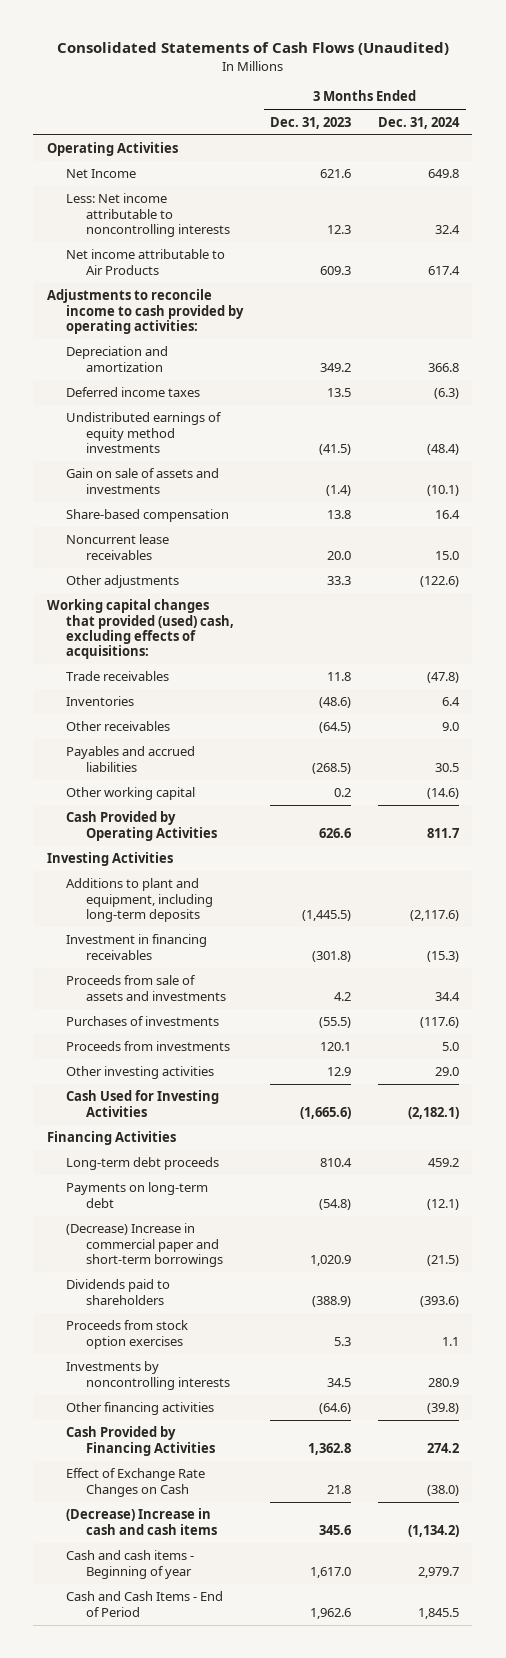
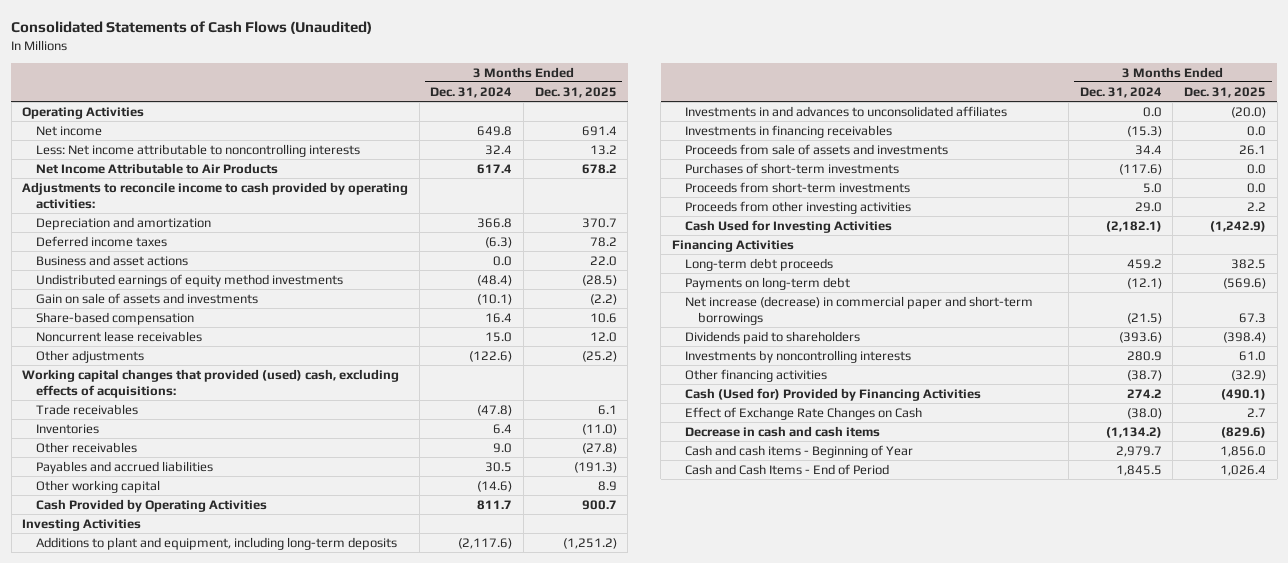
[270,116,352,129] Dec. 31, 2023 -> none
none -> [534,86,617,98] Dec. 31, 2025
[66,169,137,179] Net Income -> [35,125,102,136] Net income
[66,249,226,275] Net income attributable to Air Products -> [35,162,278,174] Net Income Attributable to Air Products
none -> [35,254,188,266] Business and asset actions
none -> [685,105,1008,117] Investments in and advances to unconsolidated affiliates
[66,934,208,960] Investment in financing receivables -> [685,124,893,138] Investments in financing receivables
[66,1016,220,1027] Purchases of investments -> [685,162,900,174] Purchases of short-term investments
[66,1041,231,1052] Proceeds from investments -> [685,181,911,193] Proceeds from short-term investments
[66,1066,215,1080] Other investing activities -> [685,200,912,214] Proceeds from other investing activities
[66,1223,224,1267] (Decrease) Increase in commercial paper and short-term borrowings -> [685,295,1034,325] Net increase (decrease) in commercial paper and short-term borrowings
[66,1320,189,1349] Proceeds from stock option exercises -> none
[427,1403,460,1415] (39.8) -> [1126,369,1162,381] (38.7)
[66,1426,216,1456] Cash Provided by Financing Activities -> [685,387,982,401] Cash (Used for) Provided by Financing Activities
[66,1508,218,1535] (Decrease) Increase in cash and cash items -> [685,425,881,437] Decrease in cash and cash items
[66,1550,195,1579] Cash and cash items - Beginning of year -> [685,444,914,458] Cash and cash items - Beginning of Year

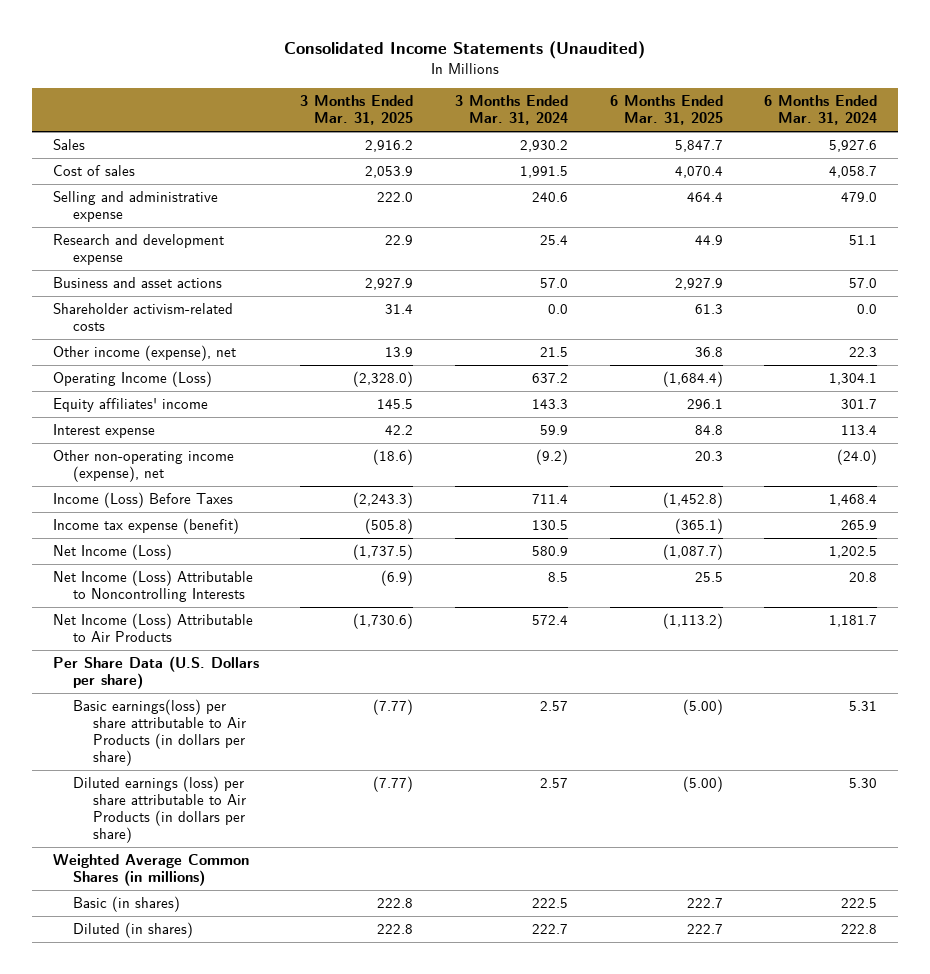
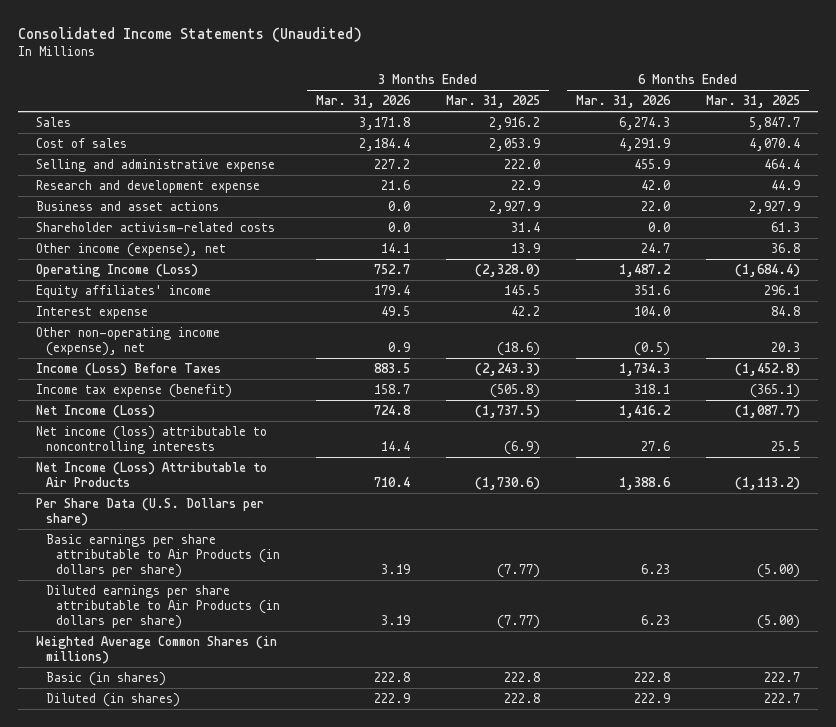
[455,95,569,126] 3 Months Ended Mar. 31, 2024 -> none
[764,95,878,126] 6 Months Ended Mar. 31, 2024 -> none
none -> [315,95,411,109] Mar. 31, 2026
none -> [575,95,671,109] Mar. 31, 2026
[52,570,253,603] Net Income (Loss) Attributable to Noncontrolling Interests -> [36,425,268,455] Net income (loss) attributable to noncontrolling interests
[72,699,246,767] Basic earnings(loss) per share attributable to Air Products (in dollars per share) -> [46,533,280,579] Basic earnings per share attributable to Air Products (in dollars per share)
[72,776,246,844] Diluted earnings (loss) per share attributable to Air Products (in dollars per share) -> [46,584,280,630] Diluted earnings per share attributable to Air Products (in dollars per share)

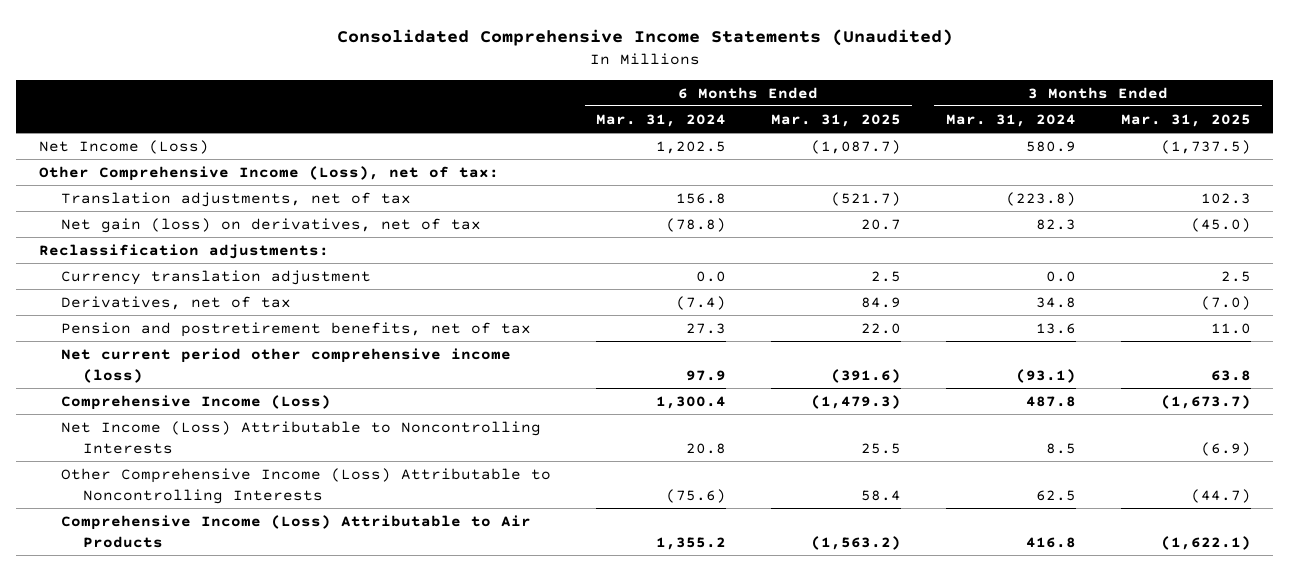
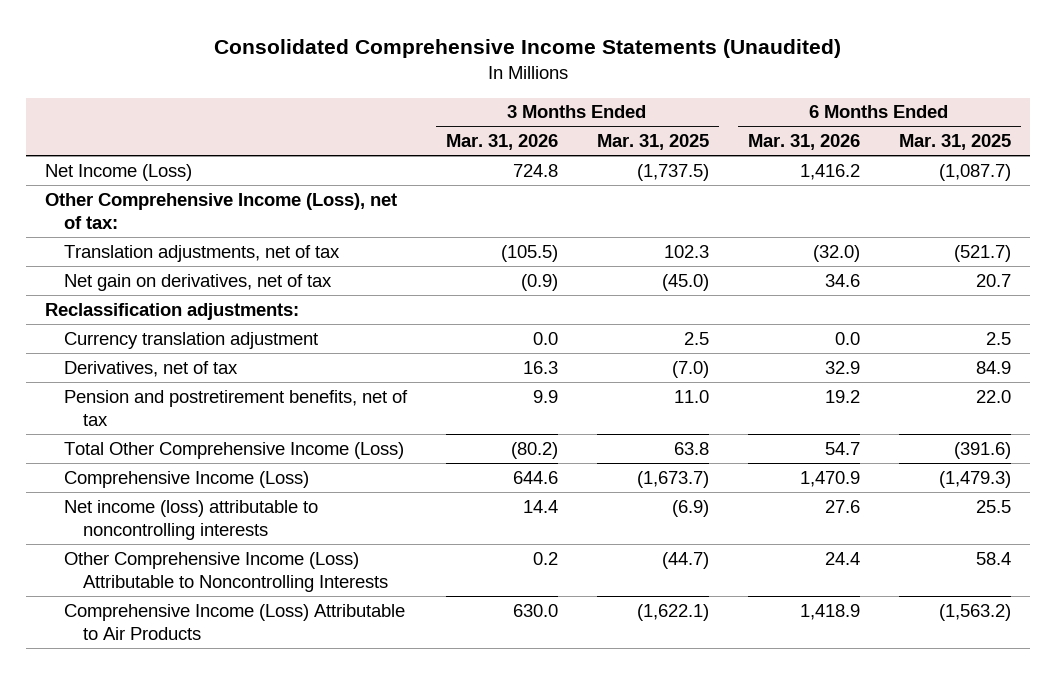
[595,113,726,127] Mar. 31, 2024 -> none
[945,113,1076,127] Mar. 31, 2024 -> none
none -> [446,134,559,151] Mar. 31, 2026
none -> [747,134,860,151] Mar. 31, 2026
[60,217,481,233] Net gain (loss) on derivatives, net of tax -> [64,273,333,291] Net gain on derivatives, net of tax
[60,347,511,383] Net current period other comprehensive income (loss) -> [64,441,405,459] Total Other Comprehensive Income (Loss)
[60,420,541,454] Net Income (Loss) Attributable to Noncontrolling Interests -> [64,499,319,540] Net income (loss) attributable to noncontrolling interests

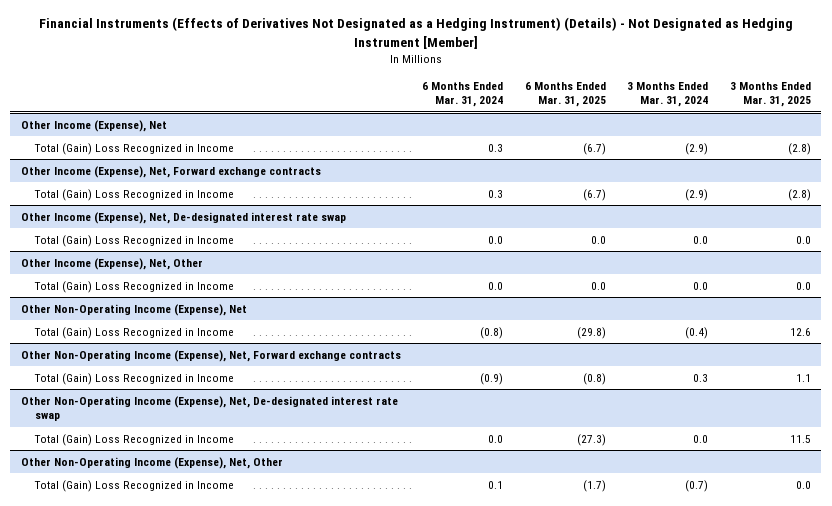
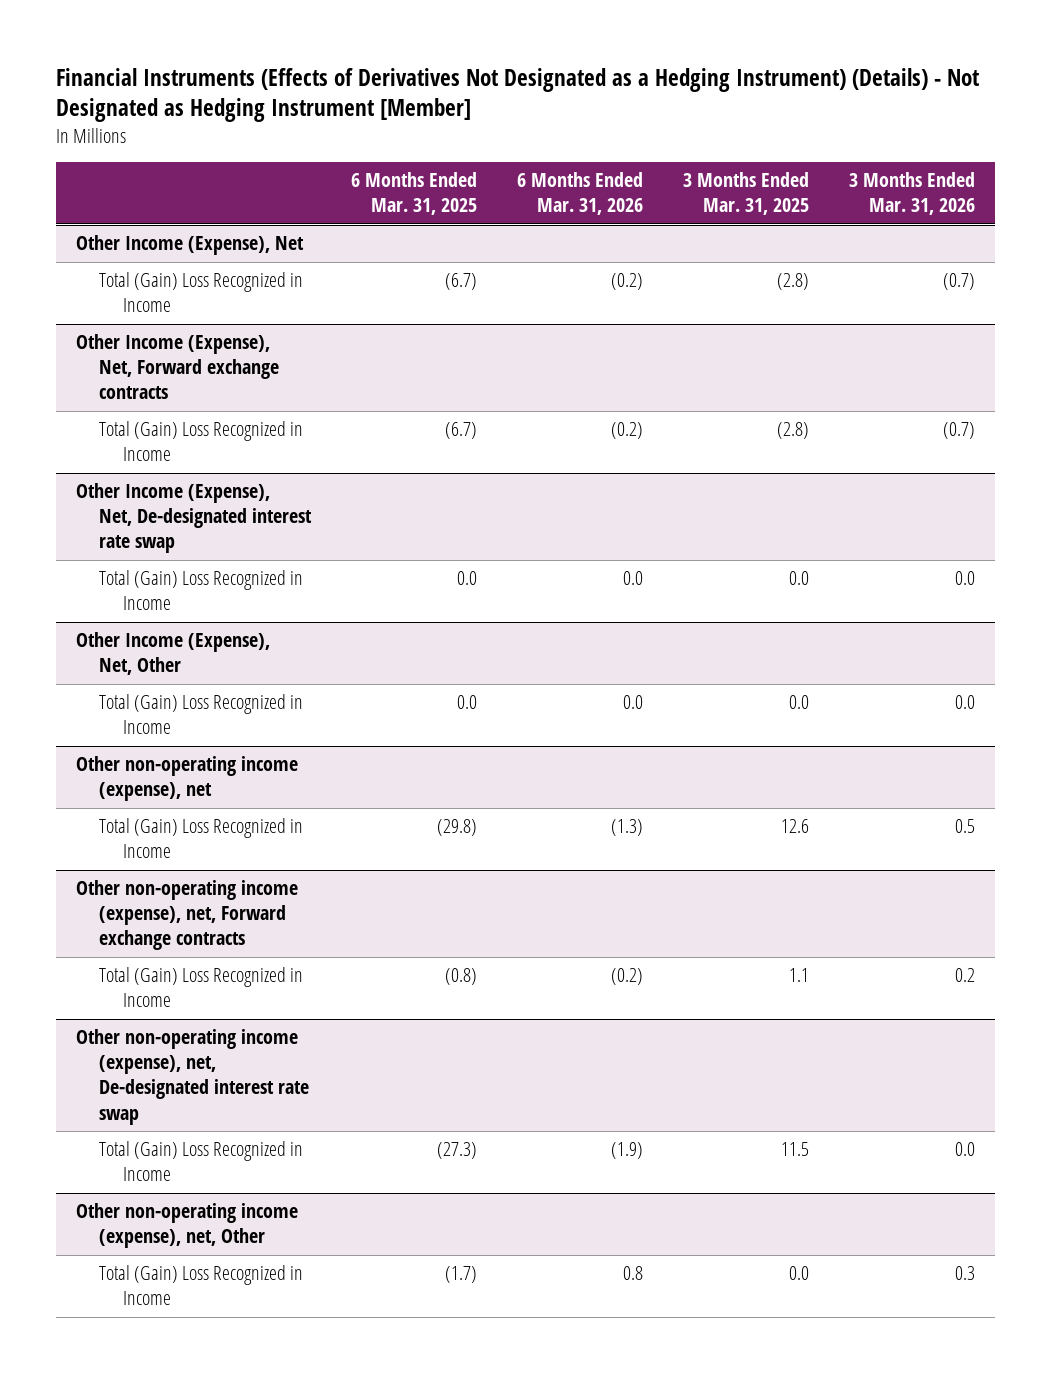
[422,82,504,108] 6 Months Ended Mar. 31, 2024 -> none
[627,82,709,108] 3 Months Ended Mar. 31, 2024 -> none
none -> [517,172,644,216] 6 Months Ended Mar. 31, 2026
none -> [848,172,975,216] 3 Months Ended Mar. 31, 2026
[20,303,247,316] Other Non-Operating Income (Expense), Net -> [76,756,299,802] Other non-operating income (expense), net
[20,349,401,362] Other Non-Operating Income (Expense), Net, Forward exchange contracts -> [76,880,299,951] Other non-operating income (expense), net, Forward exchange contracts
[20,395,398,422] Other Non-Operating Income (Expense), Net, De-designated interest rate swap -> [76,1029,310,1125] Other non-operating income (expense), net, De-designated interest rate swap
[20,456,283,469] Other Non-Operating Income (Expense), Net, Other -> [76,1203,299,1249] Other non-operating income (expense), net, Other

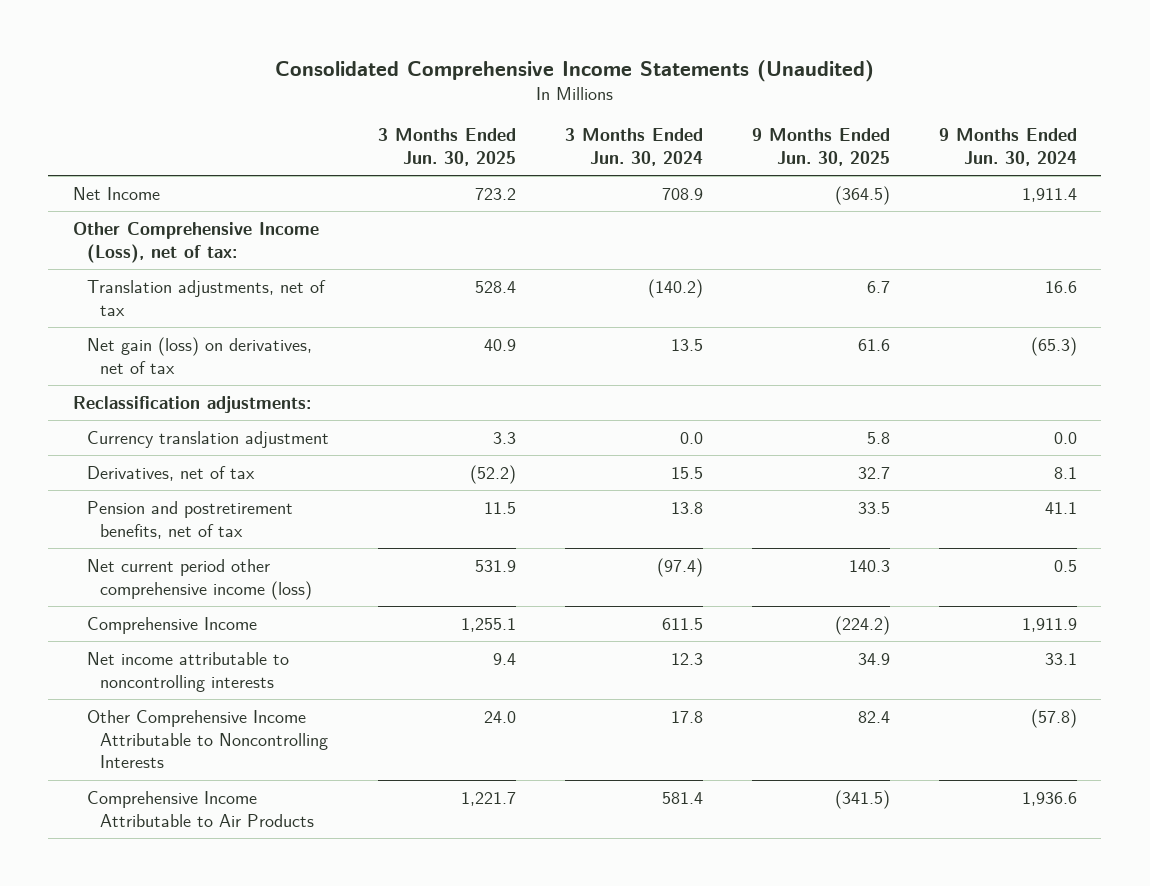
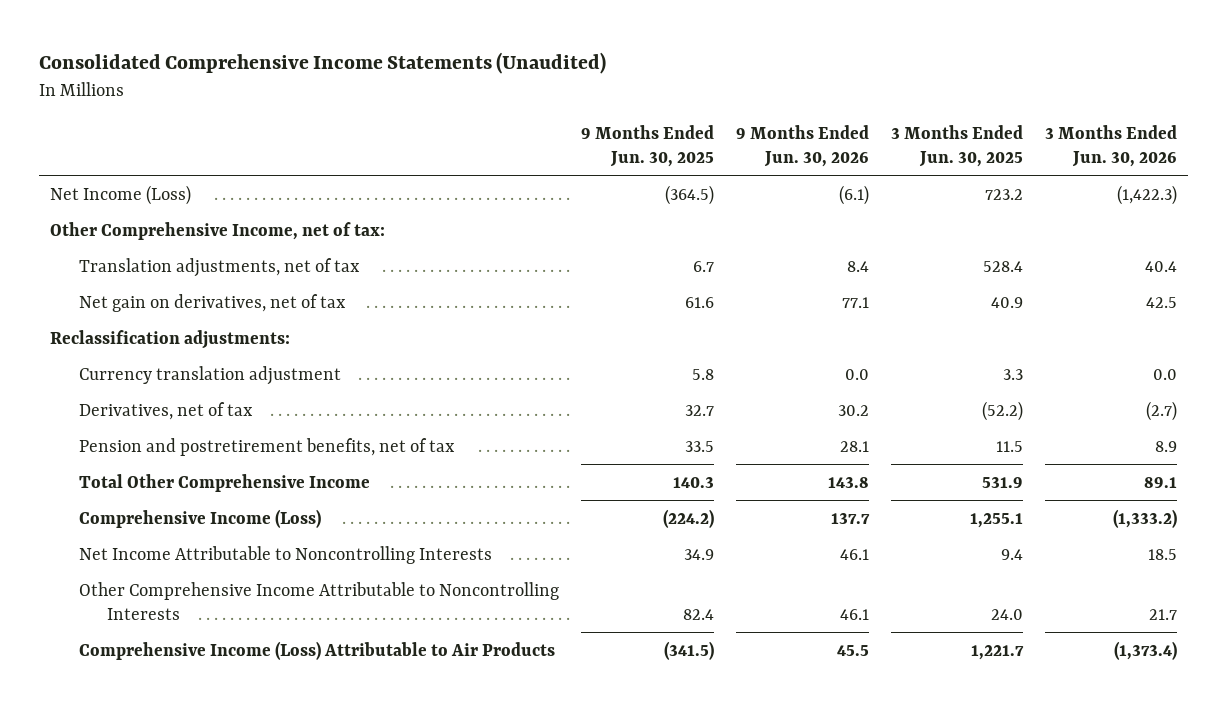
[564,127,703,166] 3 Months Ended Jun. 30, 2024 -> none
[938,127,1077,166] 9 Months Ended Jun. 30, 2024 -> none
none -> [735,124,869,167] 9 Months Ended Jun. 30, 2026
none -> [1045,124,1178,167] 3 Months Ended Jun. 30, 2026
[72,186,160,200] Net Income -> [50,184,192,205] Net Income (Loss)
[72,221,319,263] Other Comprehensive Income (Loss), net of tax: -> [50,221,386,240] Other Comprehensive Income, net of tax:
[86,336,312,374] Net gain (loss) on derivatives, net of tax -> [78,293,346,312] Net gain on derivatives, net of tax
[86,558,313,600] Net current period other comprehensive income (loss) -> [78,473,370,492] Total Other Comprehensive Income
[86,616,257,634] Comprehensive Income -> [78,508,321,528] Comprehensive Income (Loss)
[86,651,289,692] Net income attributable to noncontrolling interests -> [78,545,492,564] Net Income Attributable to Noncontrolling Interests
[86,790,315,827] Comprehensive Income Attributable to Air Products -> [78,640,555,660] Comprehensive Income (Loss) Attributable to Air Products

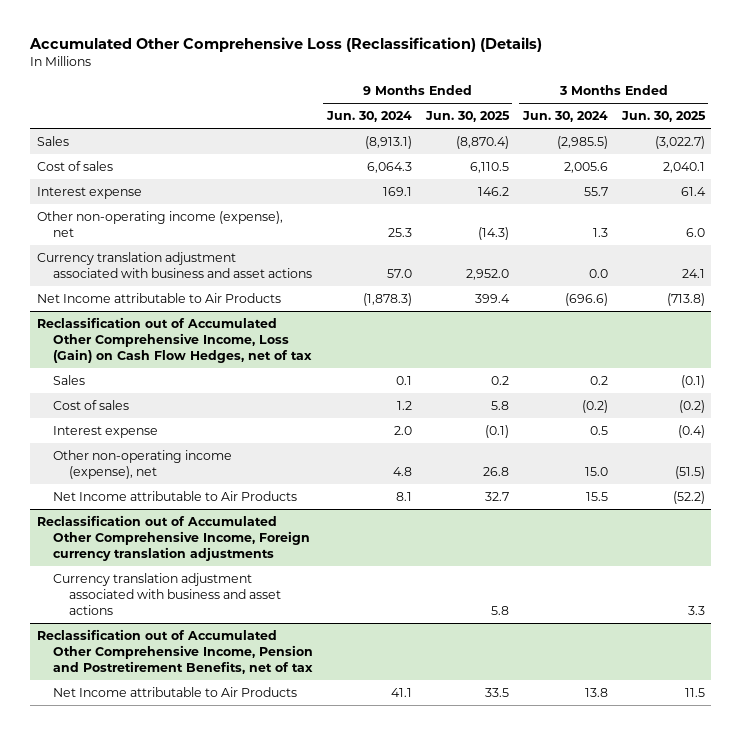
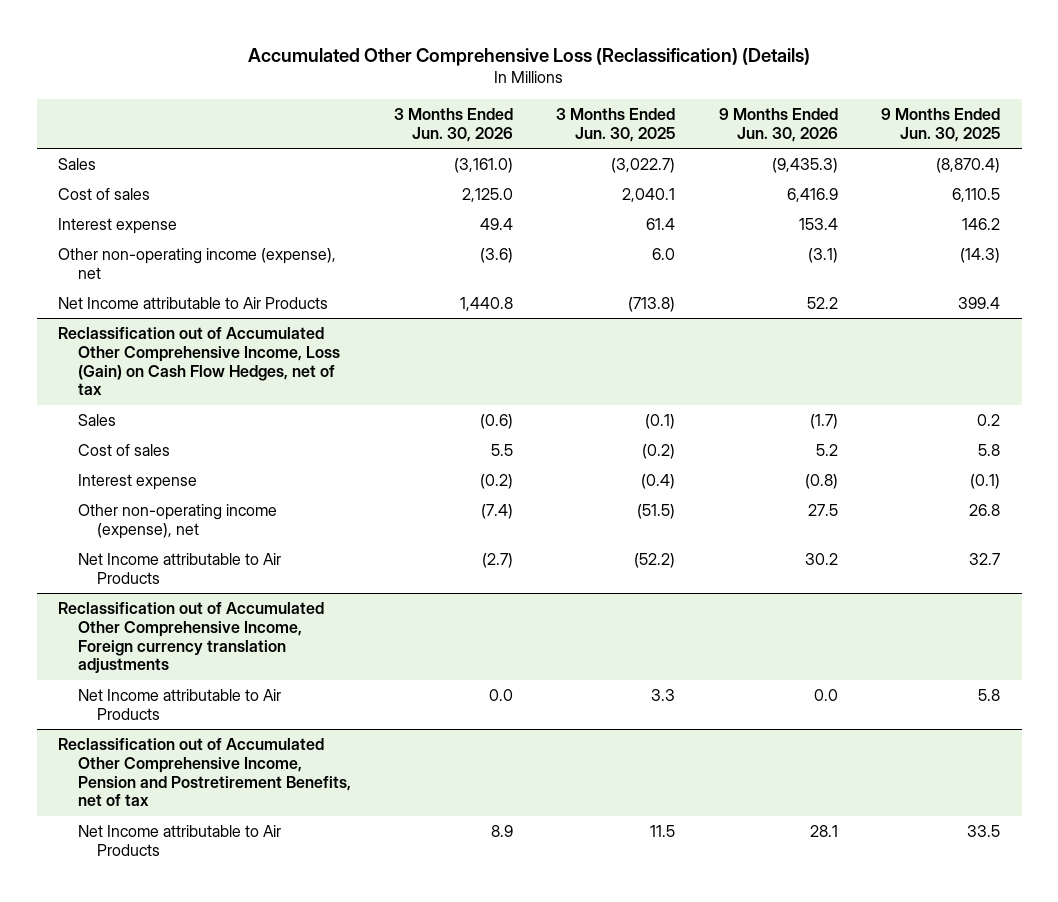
[325,111,412,123] Jun. 30, 2024 -> none
[521,111,608,123] Jun. 30, 2024 -> none
none -> [394,108,514,143] 3 Months Ended Jun. 30, 2026
none -> [718,108,838,143] 9 Months Ended Jun. 30, 2026
[36,251,312,278] Currency translation adjustment associated with business and asset actions -> none
[52,572,282,615] Currency translation adjustment associated with business and asset actions -> [77,688,281,720] Net Income attributable to Air Products

